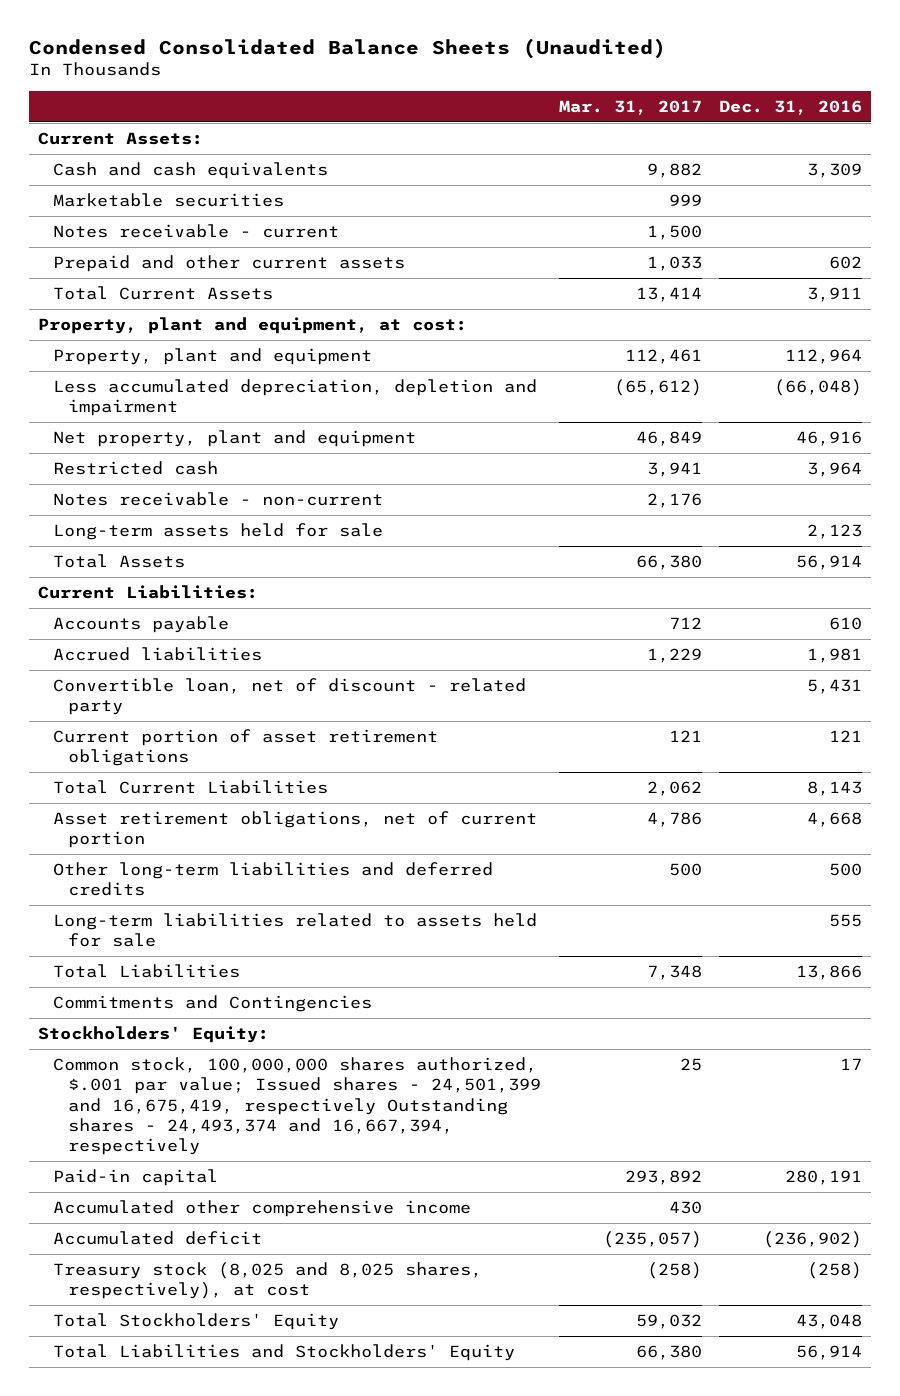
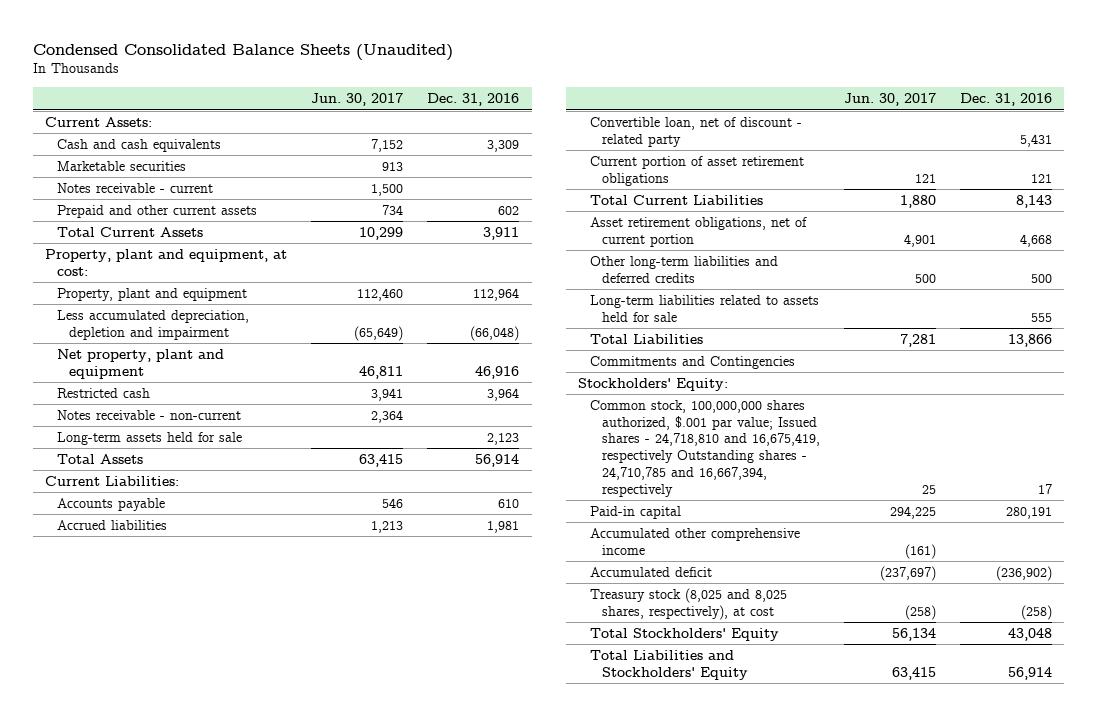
[558,100,702,116] Mar. 31, 2017 -> none
none -> [311,93,404,107] Jun. 30, 2017
[52,1056,541,1156] Common stock, 100,000,000 shares authorized, $.001 par value; Issued shares - 24,501,399 and 16,675,419, respectively Outstanding shares - 24,493,374 and 16,667,394, respectively -> [590,399,820,497] Common stock, 100,000,000 shares authorized, $.001 par value; Issued shares - 24,718,810 and 16,675,419, respectively Outstanding shares - 24,710,785 and 16,667,394, respectively

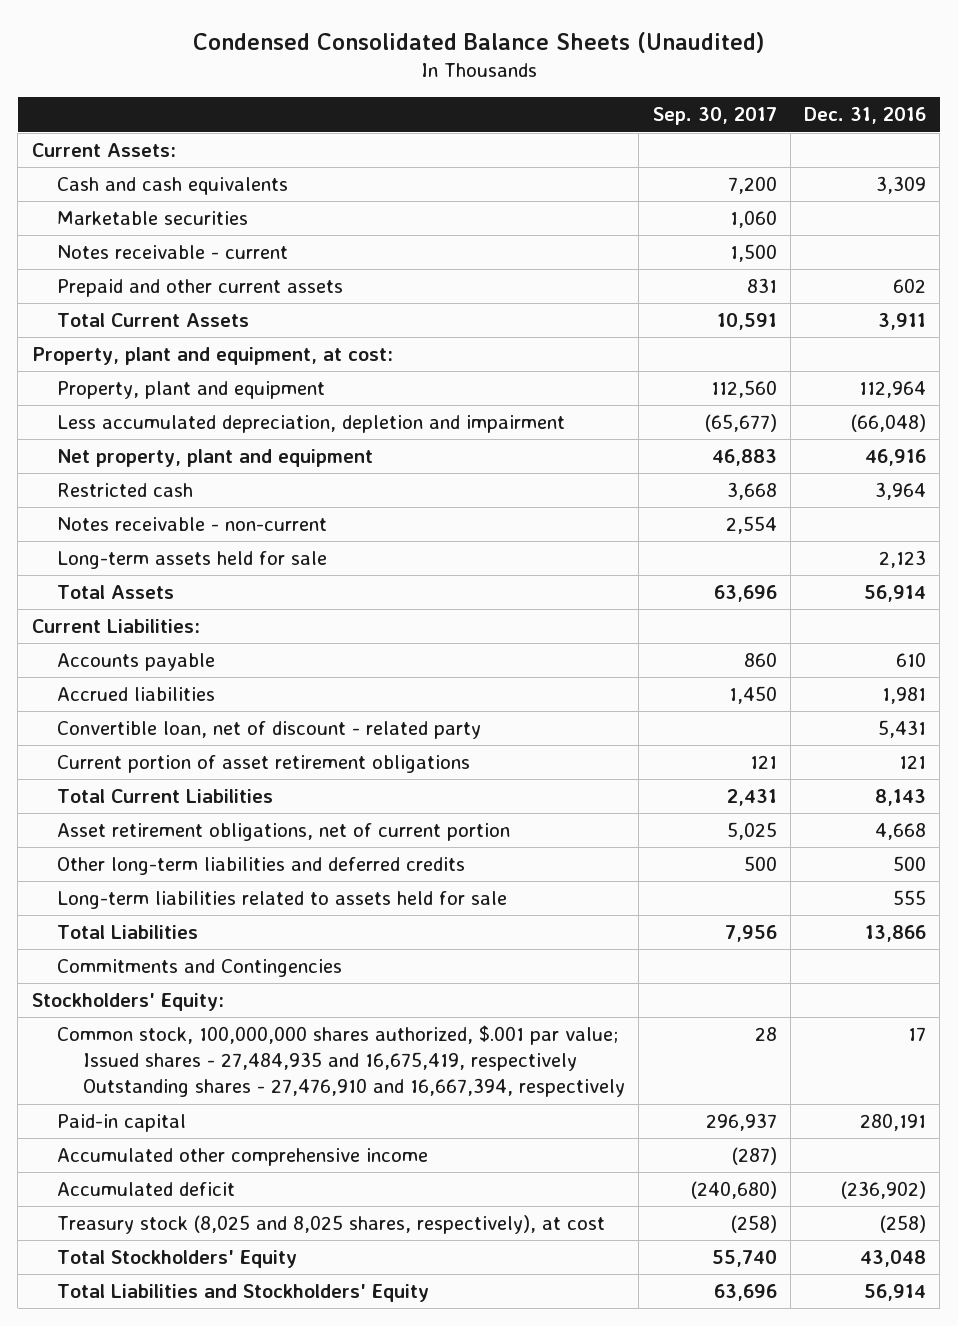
[311,93,404,107] Jun. 30, 2017 -> none
none -> [652,107,777,126] Sep. 30, 2017
[590,399,820,497] Common stock, 100,000,000 shares authorized, $.001 par value; Issued shares - 24,718,810 and 16,675,419, respectively Outstanding shares - 24,710,785 and 16,667,394, respectively -> [57,1024,626,1098] Common stock, 100,000,000 shares authorized, $.001 par value; Issued shares - 27,484,935 and 16,675,419, respectively Outstanding shares - 27,476,910 and 16,667,394, respectively

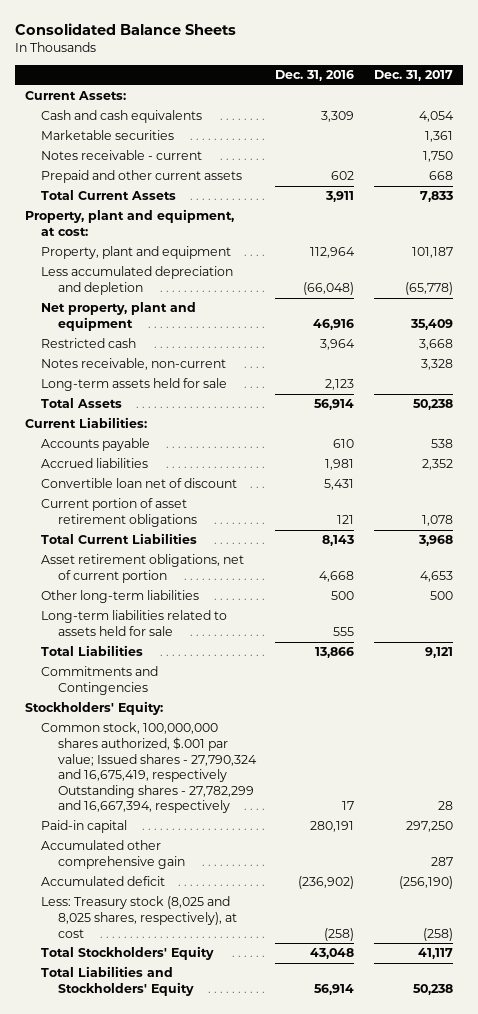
[192,31,764,53] Condensed Consolidated Balance Sheets (Unaudited) -> [15,23,237,36] Consolidated Balance Sheets
[652,107,777,126] Sep. 30, 2017 -> none
none -> [374,70,454,82] Dec. 31, 2017
[57,414,566,433] Less accumulated depreciation, depletion and impairment -> [41,266,234,296] Less accumulated depreciation and depletion
[57,516,328,531] Notes receivable - non-current -> [41,358,227,371] Notes receivable, non-current
[57,720,482,739] Convertible loan, net of discount - related party -> [41,478,238,489] Convertible loan net of discount
[57,856,466,875] Other long-term liabilities and deferred credits -> [41,590,200,604] Other long-term liabilities
[57,1024,626,1098] Common stock, 100,000,000 shares authorized, $.001 par value; Issued shares - 27,484,935 and 16,675,419, respectively Outstanding shares - 27,476,910 and 16,667,394, respectively -> [41,722,257,814] Common stock, 100,000,000 shares authorized, $.001 par value; Issued shares - 27,790,324 and 16,675,419, respectively Outstanding shares - 27,782,299 and 16,667,394, respectively
[57,1147,429,1166] Accumulated other comprehensive income -> [41,840,185,870] Accumulated other comprehensive gain
[57,1214,606,1234] Treasury stock (8,025 and 8,025 shares, respectively), at cost -> [41,896,237,938] Less: Treasury stock (8,025 and 8,025 shares, respectively), at cost

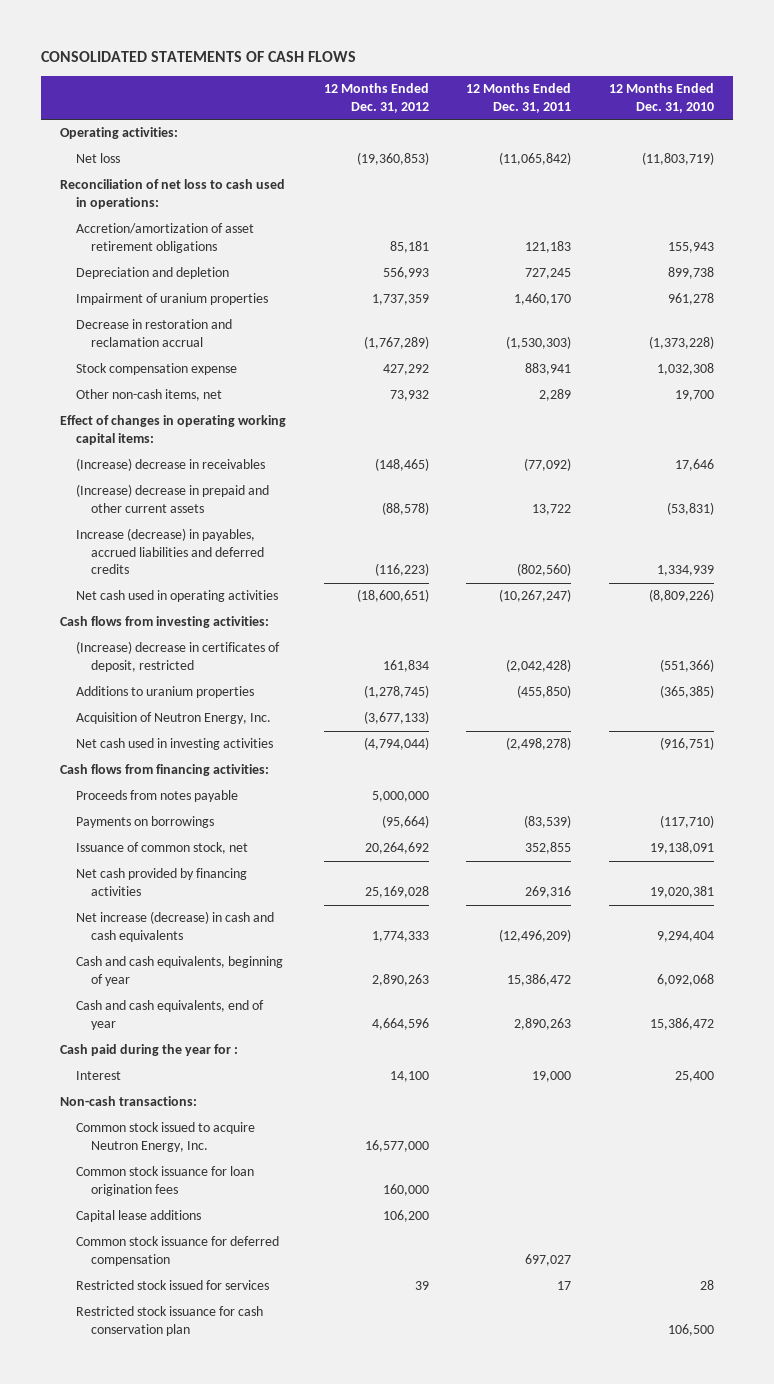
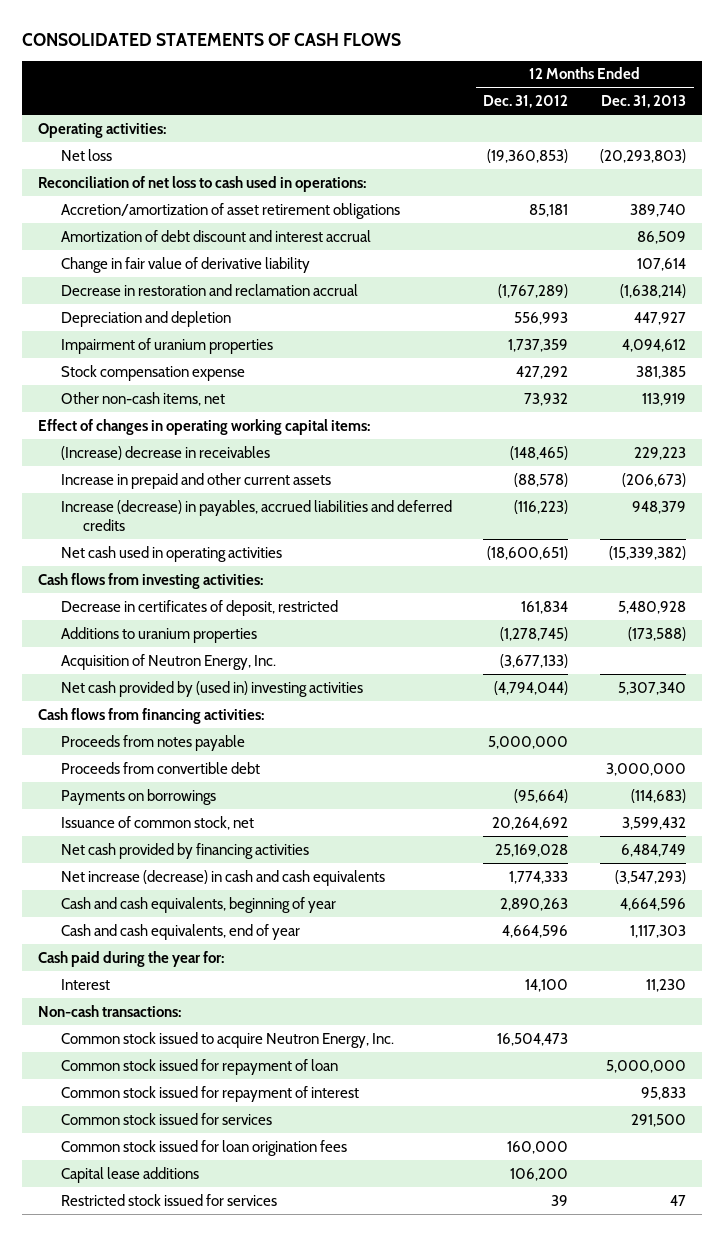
[466,83,572,113] 12 Months Ended Dec. 31, 2011 -> none
[608,83,714,113] 12 Months Ended Dec. 31, 2010 -> none
none -> [601,95,687,109] Dec. 31, 2013
none -> [60,229,371,242] Amortization of debt discount and interest accrual
none -> [60,256,310,273] Change in fair value of derivative liability
[75,319,232,347] Decrease in restoration and reclamation accrual -> [60,283,358,296] Decrease in restoration and reclamation accrual
[75,484,269,513] (Increase) decrease in prepaid and other current assets -> [60,472,331,489] Increase in prepaid and other current assets
[75,641,280,672] (Increase) decrease in certificates of deposit, restricted -> [60,599,338,616] Decrease in certificates of deposit, restricted
[75,738,273,751] Net cash used in investing activities -> [60,680,363,697] Net cash provided by (used in) investing activities
none -> [60,761,260,774] Proceeds from convertible debt
[59,1044,238,1057] Cash paid during the year for : -> [38,950,225,967] Cash paid during the year for:
[364,1139,429,1152] 16,577,000 -> [497,1032,569,1046] 16,504,473
none -> [60,1058,338,1075] Common stock issued for repayment of loan
none -> [60,1085,359,1102] Common stock issued for repayment of interest
none -> [60,1112,272,1125] Common stock issued for services
[75,1166,254,1196] Common stock issuance for loan origination fees -> [60,1139,347,1156] Common stock issued for loan origination fees
[75,1236,279,1266] Common stock issuance for deferred compensation -> none
[75,1306,263,1336] Restricted stock issuance for cash conservation plan -> none

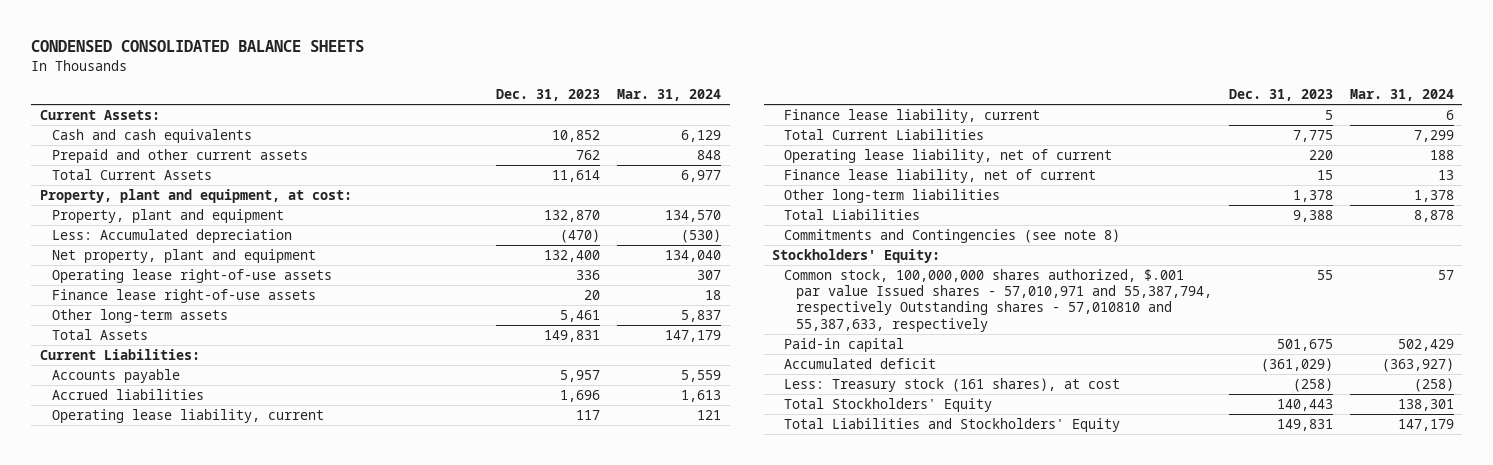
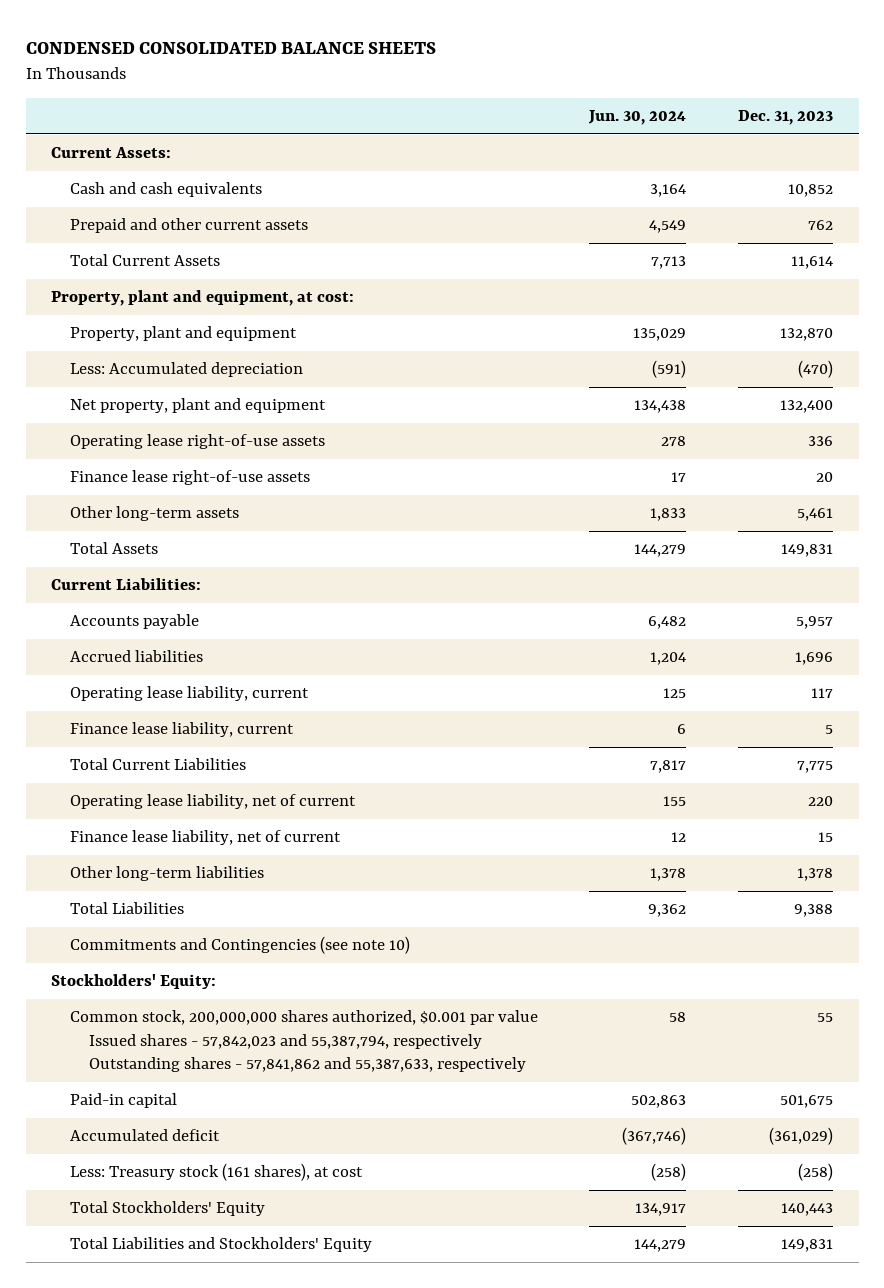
[617,89,722,102] Mar. 31, 2024 -> none
none -> [588,109,687,125] Jun. 30, 2024
[784,228,1121,243] Commitments and Contingencies (see note 8) -> [70,936,411,955] Commitments and Contingencies (see note 10)
[784,268,1212,332] Common stock, 100,000,000 shares authorized, $.001 par value Issued shares - 57,010,971 and 55,387,794, respectively Outstanding shares - 57,010810 and 55,387,633, respectively -> [70,1010,539,1073] Common stock, 200,000,000 shares authorized, $0.001 par value Issued shares - 57,842,023 and 55,387,794, respectively Outstanding shares - 57,841,862 and 55,387,633, respectively

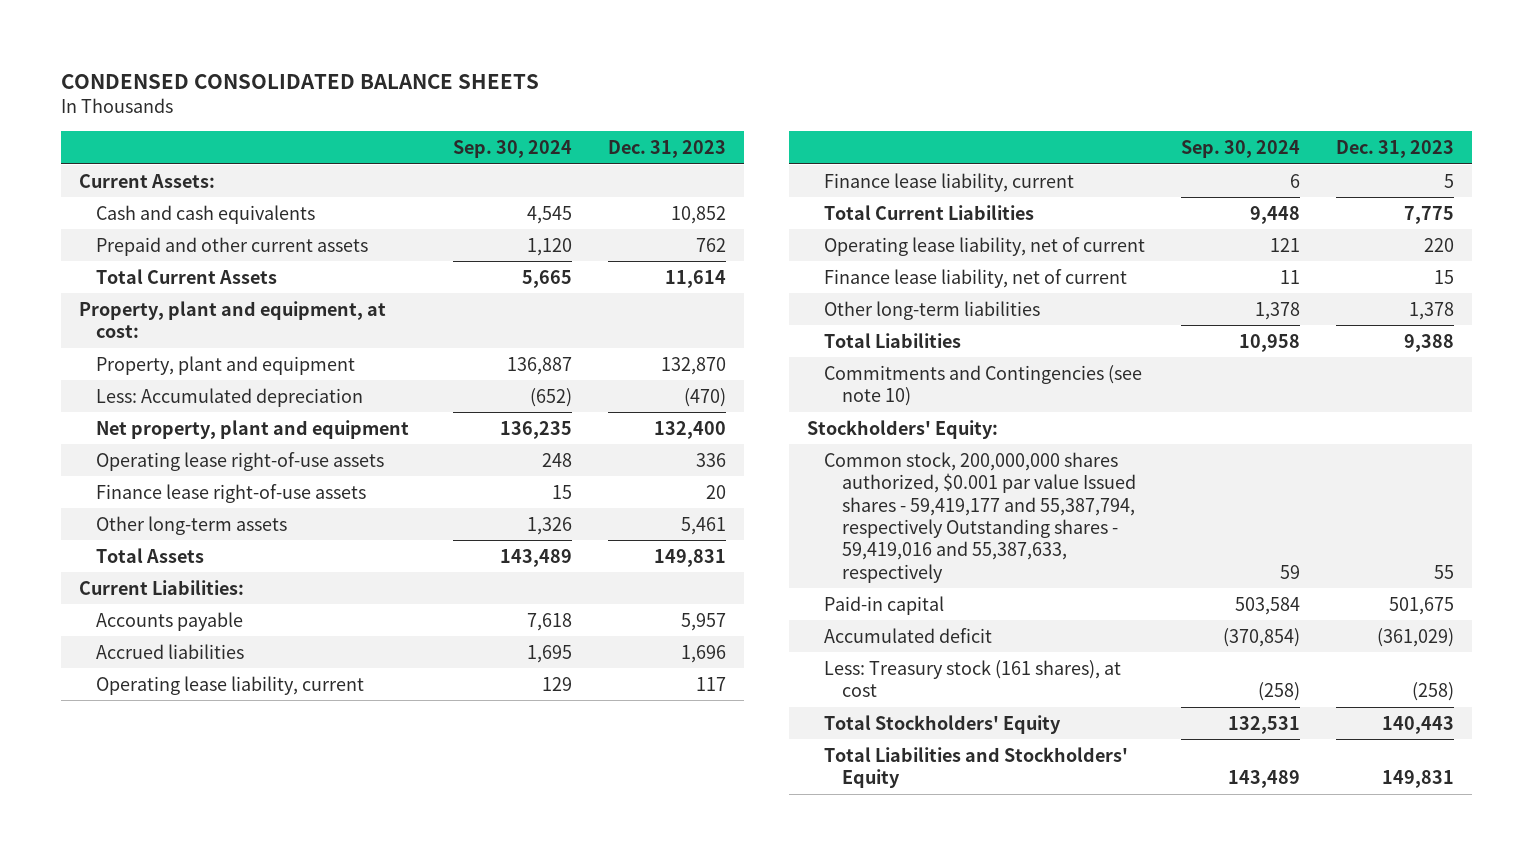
[588,109,687,125] Jun. 30, 2024 -> none
none -> [453,140,573,159] Sep. 30, 2024
[70,1010,539,1073] Common stock, 200,000,000 shares authorized, $0.001 par value Issued shares - 57,842,023 and 55,387,794, respectively Outstanding shares - 57,841,862 and 55,387,633, respectively -> [824,451,1136,583] Common stock, 200,000,000 shares authorized, $0.001 par value Issued shares - 59,419,177 and 55,387,794, respectively Outstanding shares - 59,419,016 and 55,387,633, respectively

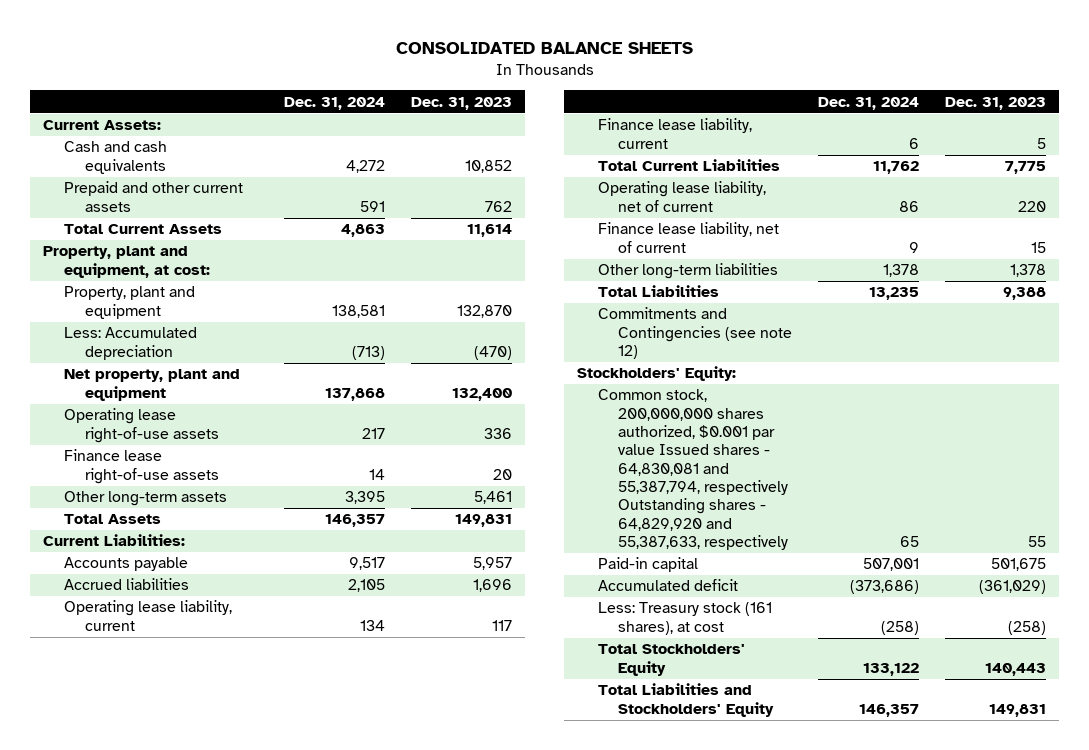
[61,74,540,90] CONDENSED CONSOLIDATED BALANCE SHEETS -> [395,42,693,55] CONSOLIDATED BALANCE SHEETS
[453,140,573,159] Sep. 30, 2024 -> none
none -> [284,96,386,110] Dec. 31, 2024
[824,364,1143,407] Commitments and Contingencies (see note 10) -> [597,307,793,360] Commitments and Contingencies (see note 12)
[824,451,1136,583] Common stock, 200,000,000 shares authorized, $0.001 par value Issued shares - 59,419,177 and 55,387,794, respectively Outstanding shares - 59,419,016 and 55,387,633, respectively -> [597,389,789,550] Common stock, 200,000,000 shares authorized, $0.001 par value Issued shares - 64,830,081 and 55,387,794, respectively Outstanding shares - 64,829,920 and 55,387,633, respectively

